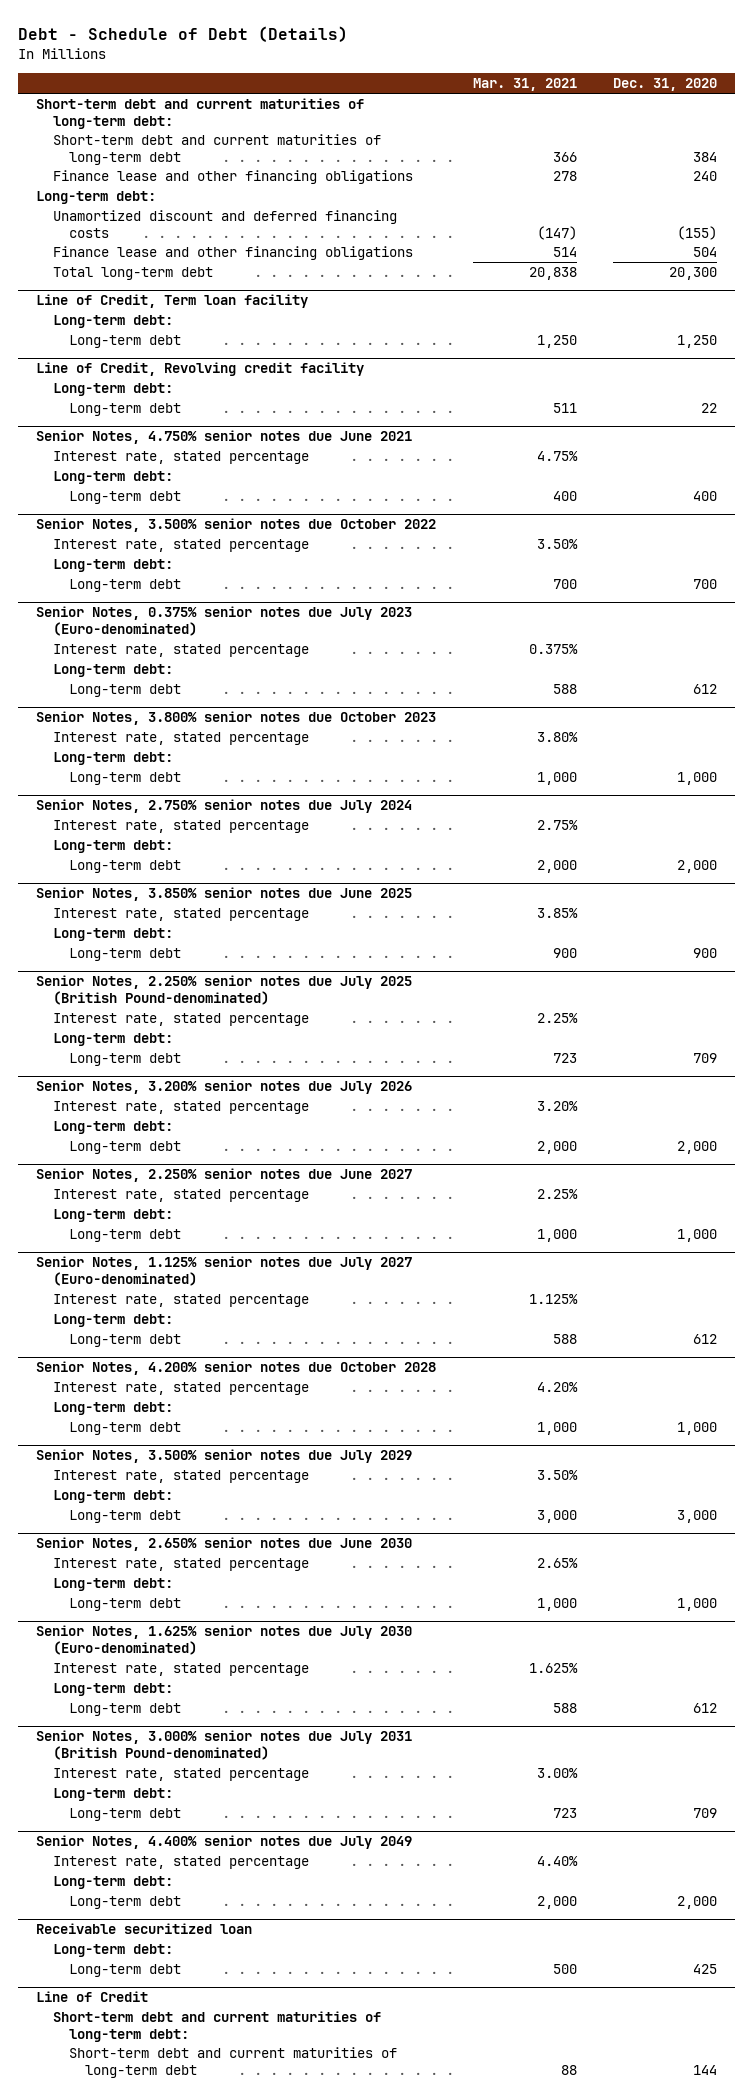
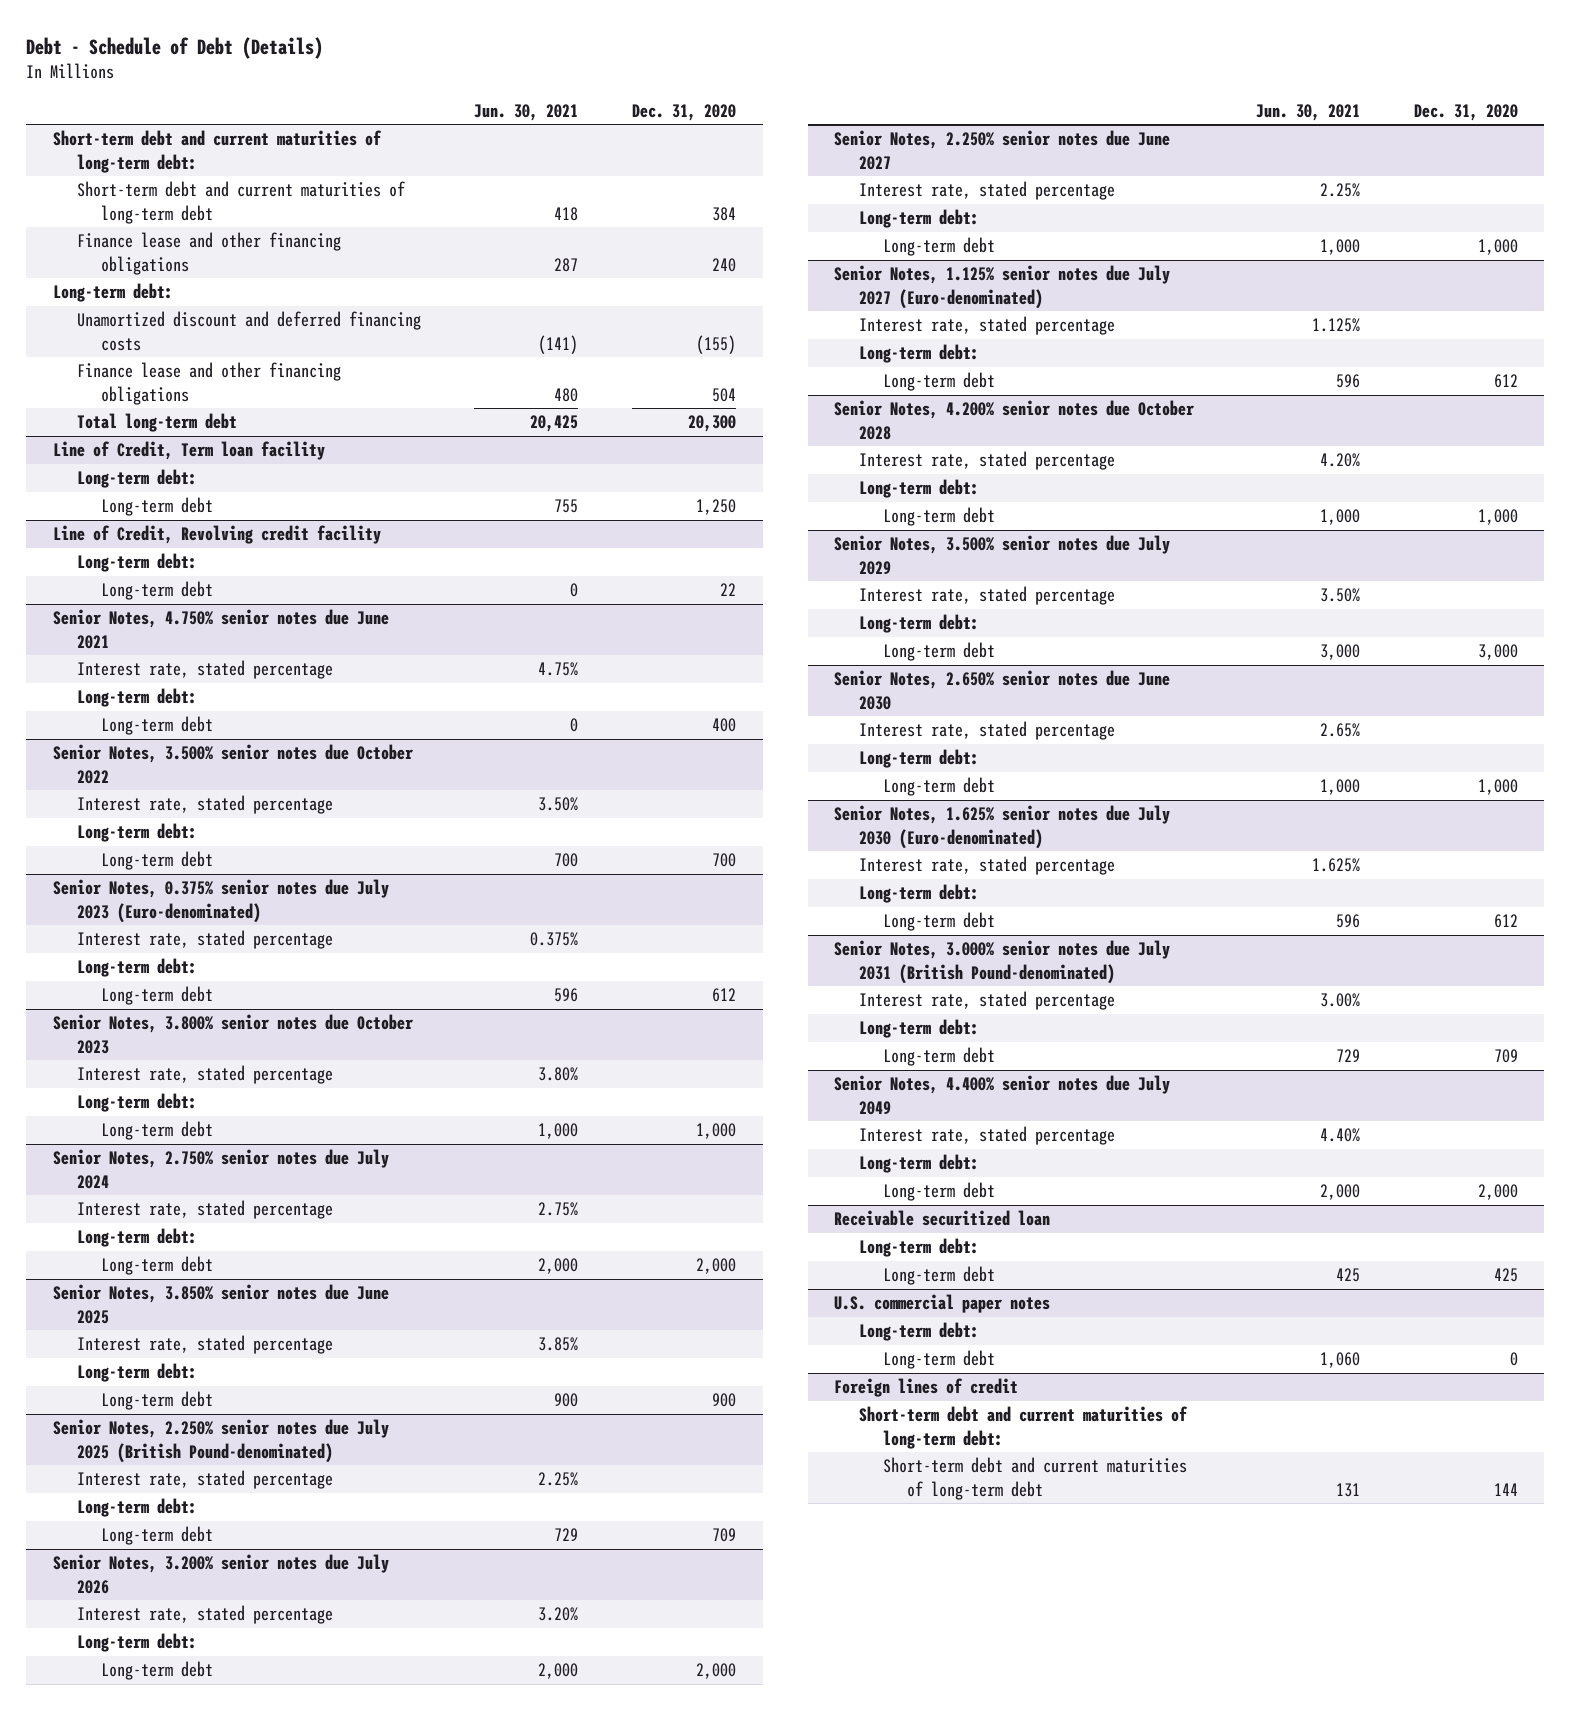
[472,78,577,92] Mar. 31, 2021 -> none
none -> [474,103,579,121] Jun. 30, 2021
[36,1991,149,2003] Line of Credit -> none
none -> [834,1294,1051,1314] U.S. commercial paper notes
none -> [858,1322,979,1342] Long-term debt:
none -> [883,1350,996,1370] Long-term debt
none -> [834,1378,1019,1398] Foreign lines of credit

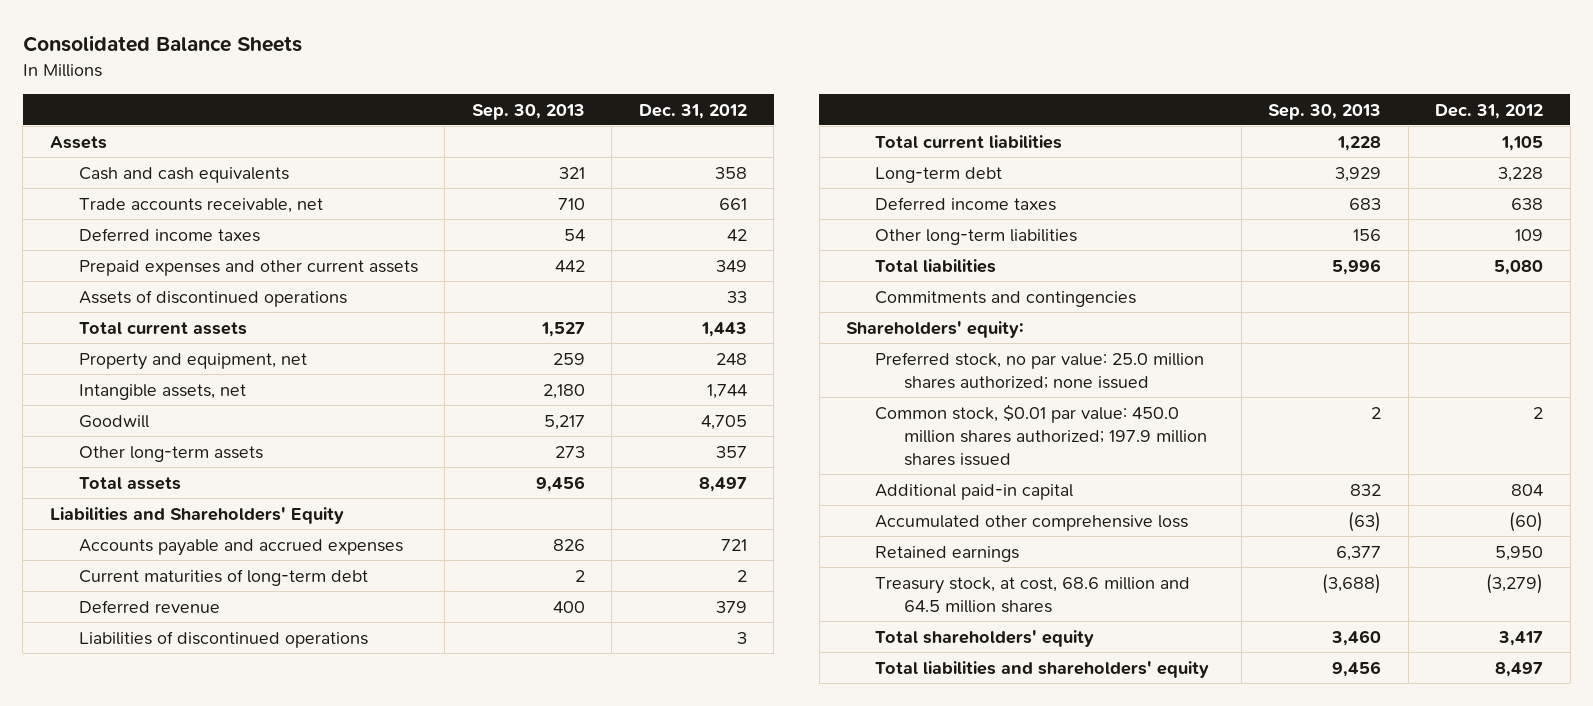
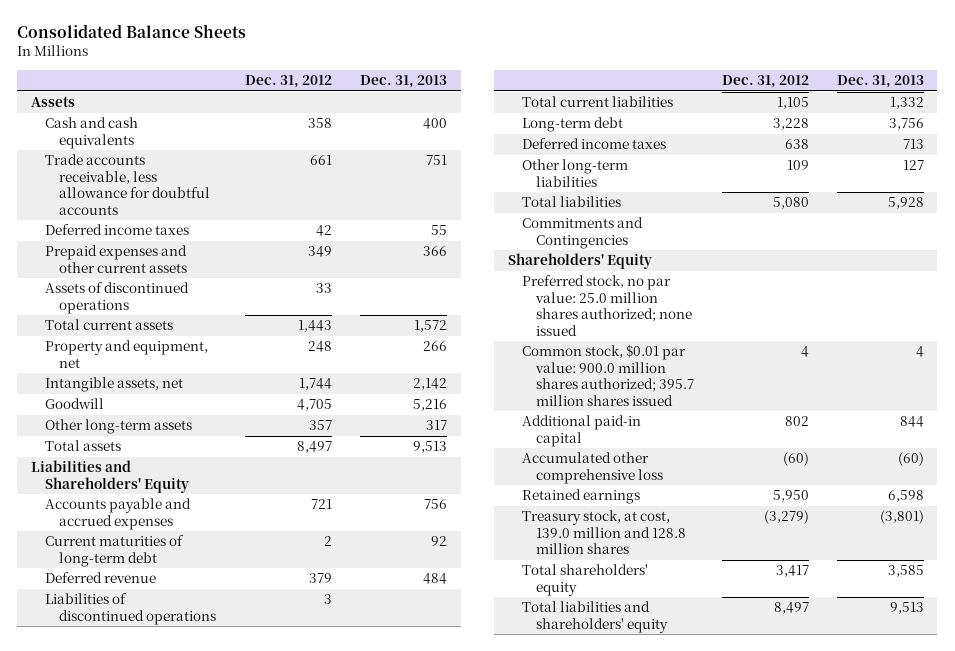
[471,103,585,120] Sep. 30, 2013 -> none
none -> [359,75,447,89] Dec. 31, 2013
[78,197,323,213] Trade accounts receivable, net -> [45,154,210,215] Trade accounts receivable, less allowance for doubtful accounts
[875,290,1137,307] Commitments and contingencies -> [521,217,643,249] Commitments and Contingencies
[846,320,1025,338] Shareholders' equity: -> [508,253,653,270] Shareholders' Equity
[875,403,1208,466] Common stock, $0.01 par value: 450.0 million shares authorized; 197.9 million shares issued -> [521,344,694,406] Common stock, $0.01 par value: 900.0 million shares authorized; 395.7 million shares issued
[1533,406,1544,419] 2 -> [800,346,809,358] 4
[1511,483,1544,496] 804 -> [784,416,809,427] 802
[875,576,1191,613] Treasury stock, at cost, 68.6 million and 64.5 million shares -> [521,510,686,555] Treasury stock, at cost, 139.0 million and 128.8 million shares

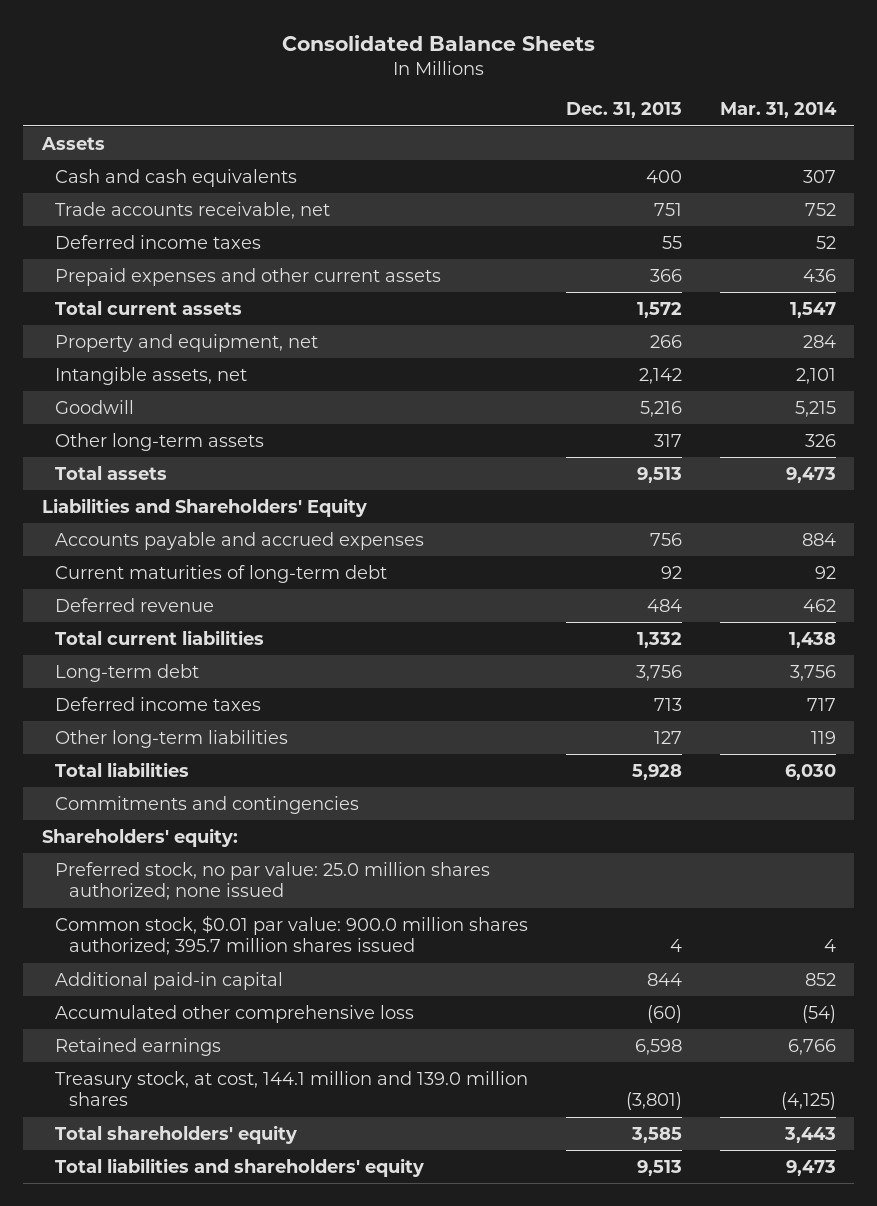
[244,75,332,89] Dec. 31, 2012 -> none
none -> [719,102,837,119] Mar. 31, 2014
[45,154,210,215] Trade accounts receivable, less allowance for doubtful accounts -> [55,201,331,219] Trade accounts receivable, net
[45,282,190,314] Assets of discontinued operations -> none
[45,593,216,625] Liabilities of discontinued operations -> none
[521,217,643,249] Commitments and Contingencies -> [55,795,360,814] Commitments and contingencies
[508,253,653,270] Shareholders' Equity -> [41,827,238,847] Shareholders' equity:
[521,510,686,555] Treasury stock, at cost, 139.0 million and 128.8 million shares -> [55,1070,529,1107] Treasury stock, at cost, 144.1 million and 139.0 million shares

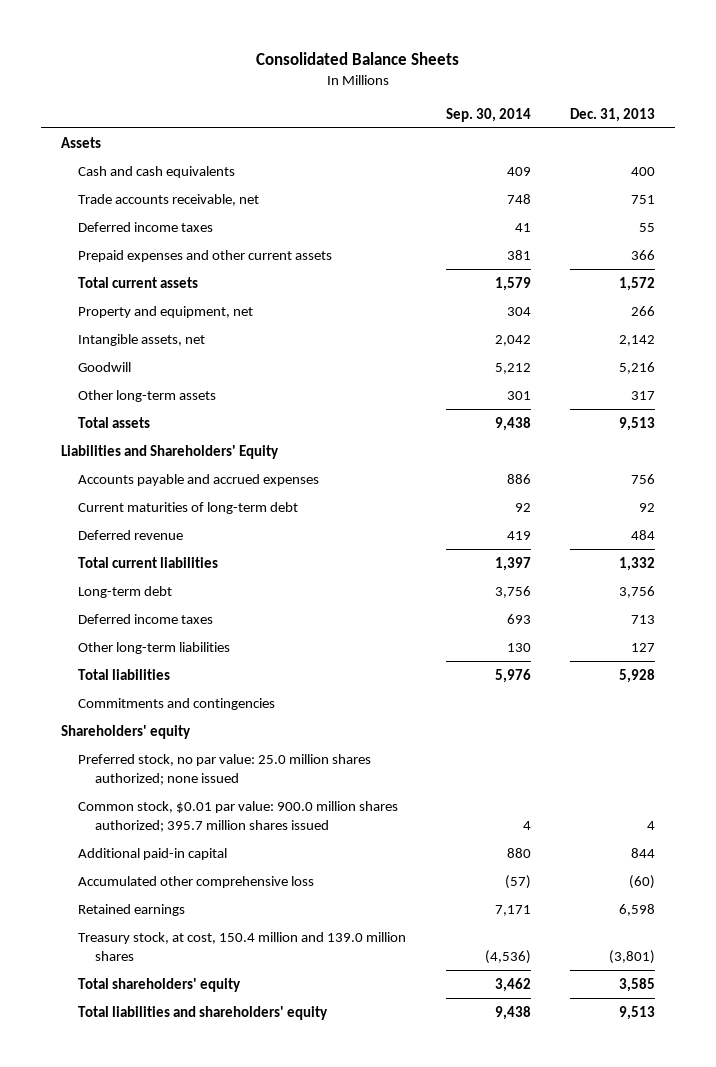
[719,102,837,119] Mar. 31, 2014 -> none
none -> [445,107,531,122] Sep. 30, 2014
[41,827,238,847] Shareholders' equity: -> [61,724,192,739] Shareholders' equity
[55,1070,529,1107] Treasury stock, at cost, 144.1 million and 139.0 million shares -> [78,931,407,961] Treasury stock, at cost, 150.4 million and 139.0 million shares

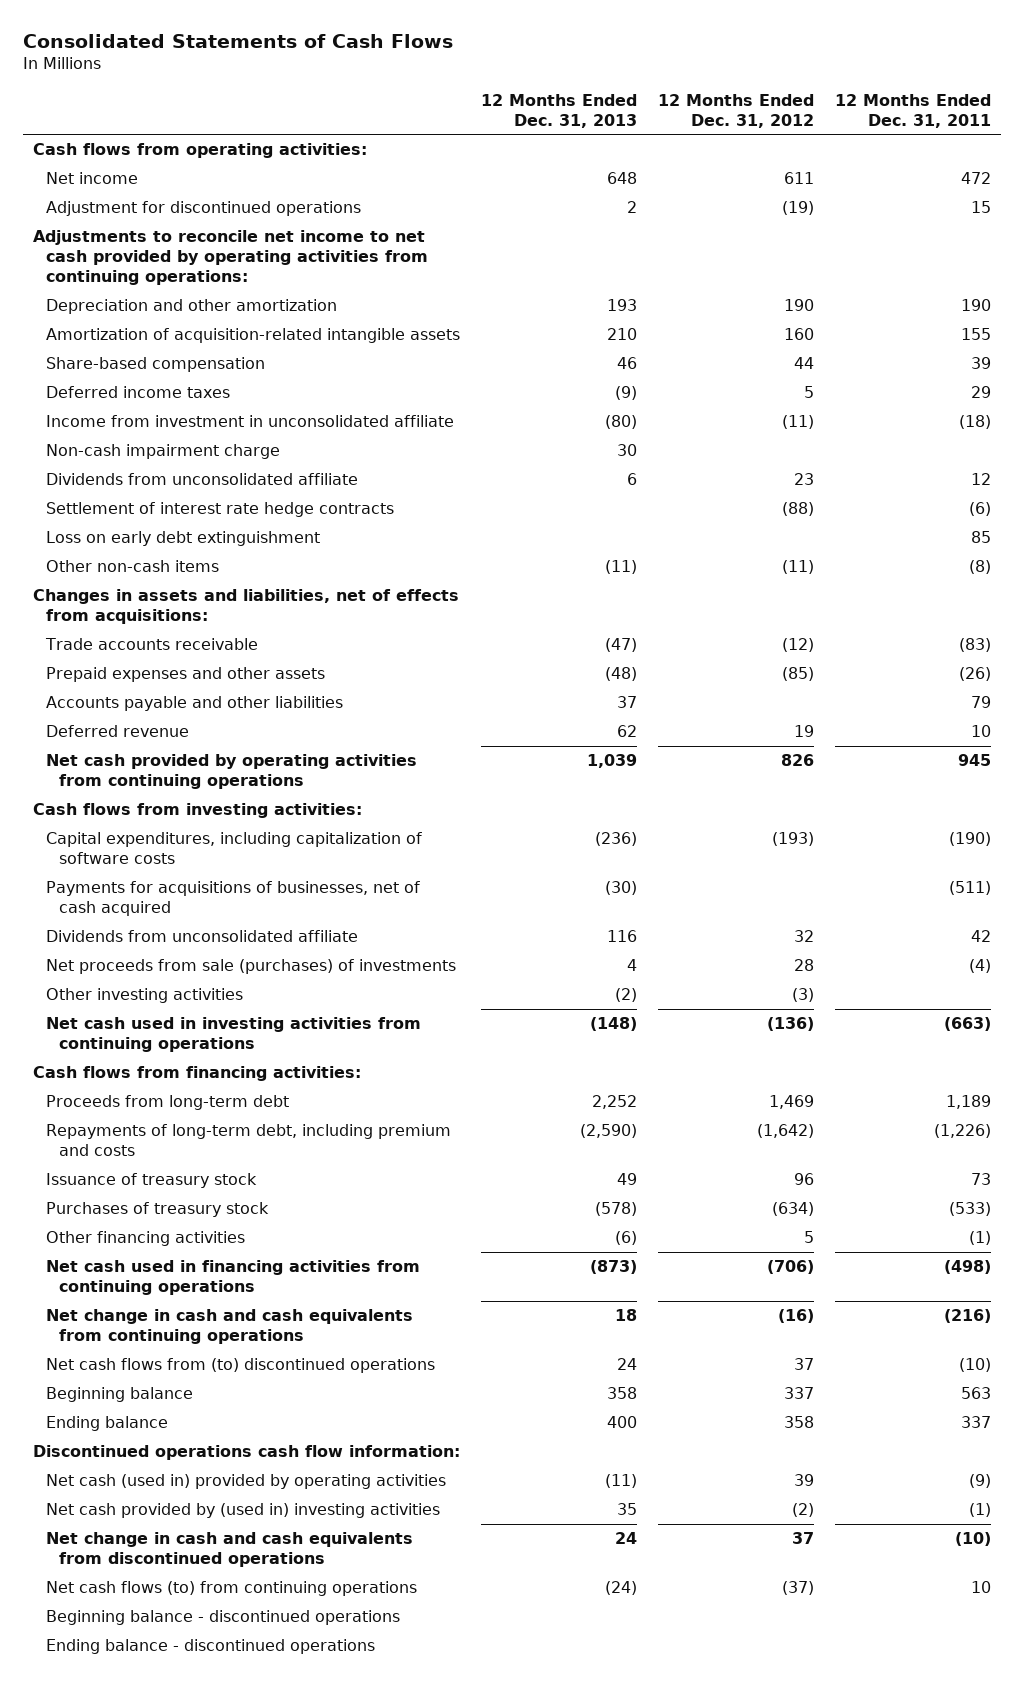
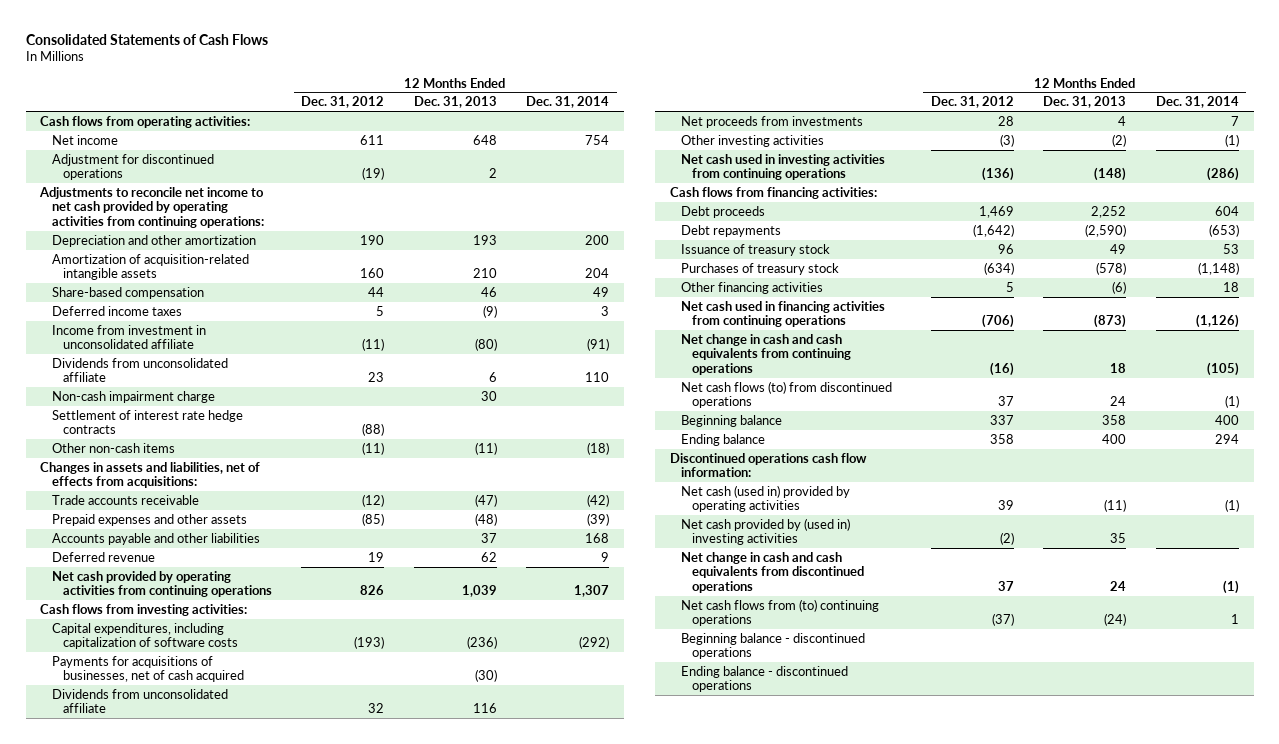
[834,93,991,128] 12 Months Ended Dec. 31, 2011 -> none
none -> [526,96,610,109] Dec. 31, 2014
[45,444,280,460] Non-cash impairment charge -> [51,390,215,403] Non-cash impairment charge
[45,531,320,547] Loss on early debt extinguishment -> none
[45,959,456,975] Net proceeds from sale (purchases) of investments -> [681,115,864,128] Net proceeds from investments
[45,1095,289,1111] Proceeds from long-term debt -> [681,205,766,218] Debt proceeds
[45,1124,451,1157] Repayments of long-term debt, including premium and costs -> [681,224,782,237] Debt repayments
[45,1358,435,1374] Net cash flows from (to) discontinued operations -> [681,380,893,409] Net cash flows (to) from discontinued operations
[45,1581,417,1597] Net cash flows (to) from continuing operations -> [681,598,880,627] Net cash flows from (to) continuing operations

